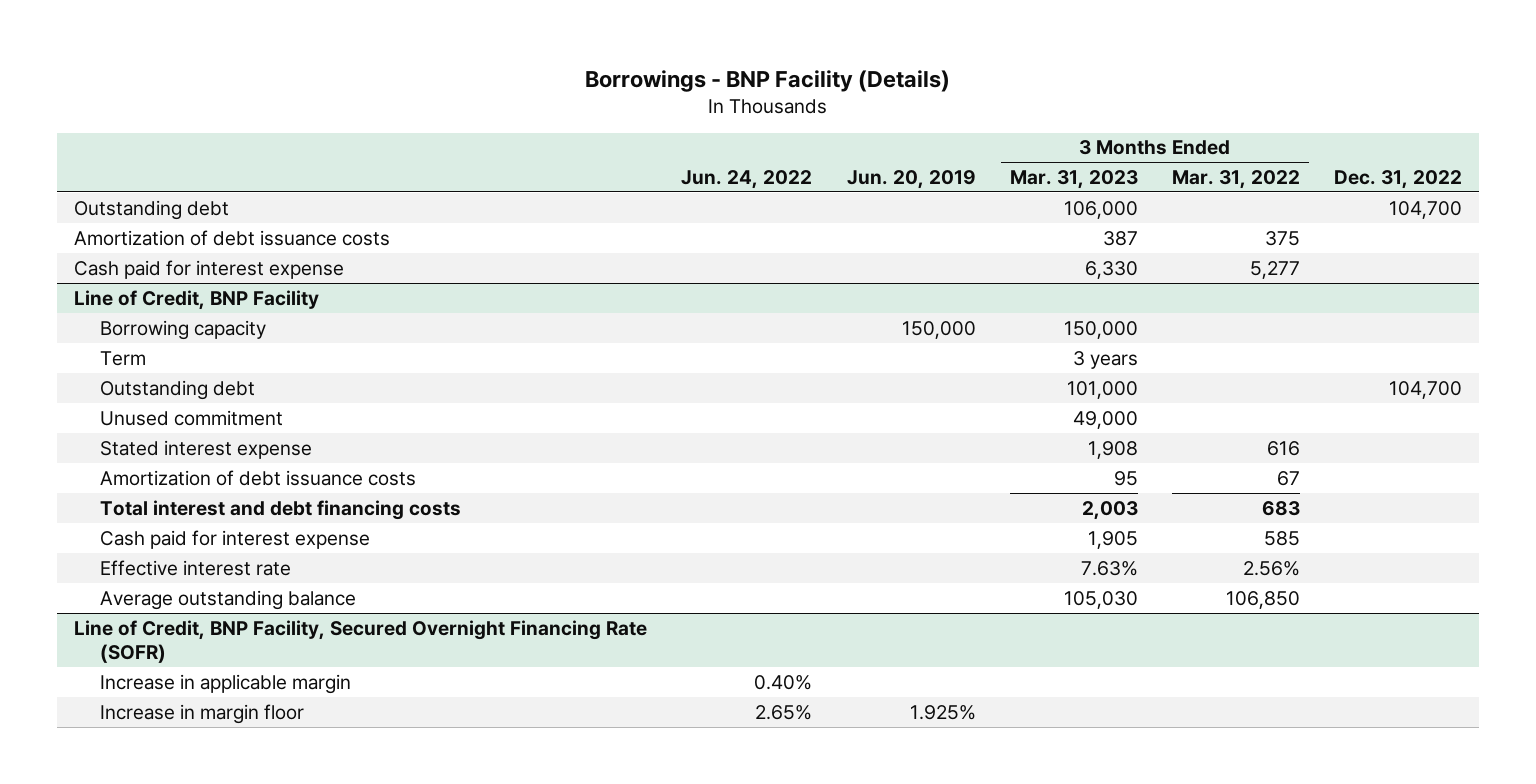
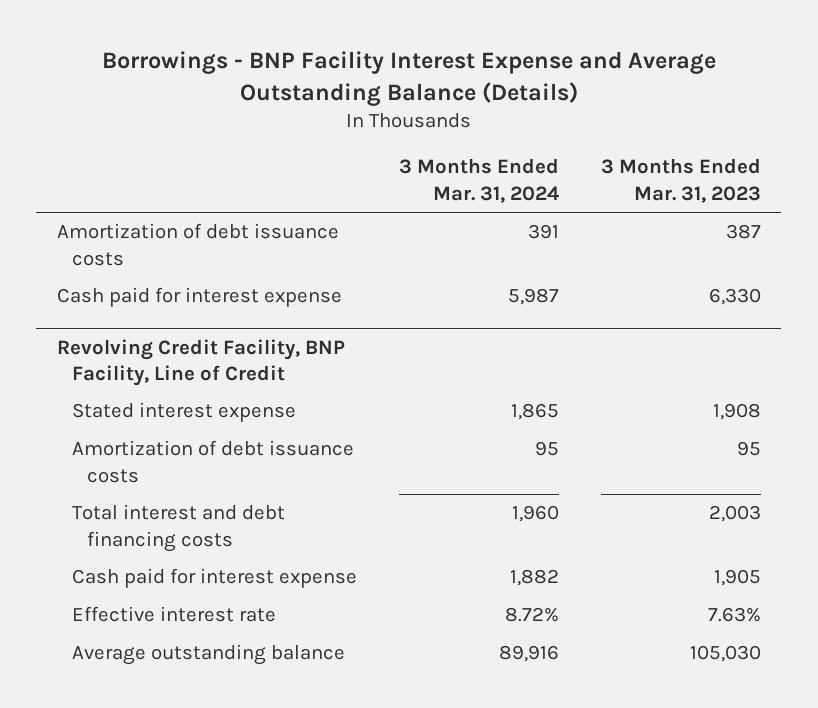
[585,69,951,92] Borrowings - BNP Facility (Details) -> [101,51,716,106] Borrowings - BNP Facility Interest Expense and Average Outstanding Balance (Details)
[681,169,813,189] Jun. 24, 2022 -> none
[846,169,976,189] Jun. 20, 2019 -> none
[1172,169,1301,189] Mar. 31, 2022 -> none
[1334,169,1463,189] Dec. 31, 2022 -> none
none -> [398,158,559,203] 3 Months Ended Mar. 31, 2024
[73,199,229,220] Outstanding debt -> none
[100,319,267,340] Borrowing capacity -> none
[100,350,147,366] Term -> none
[100,379,256,400] Outstanding debt -> none
[100,409,284,426] Unused commitment -> none
[73,289,319,310] Line of Credit, BNP Facility -> [57,338,346,387] Revolving Credit Facility, BNP Facility, Line of Credit
[73,619,647,663] Line of Credit, BNP Facility, Secured Overnight Financing Rate (SOFR) -> none
[100,673,352,694] Increase in applicable margin -> none
[100,703,305,724] Increase in margin floor -> none

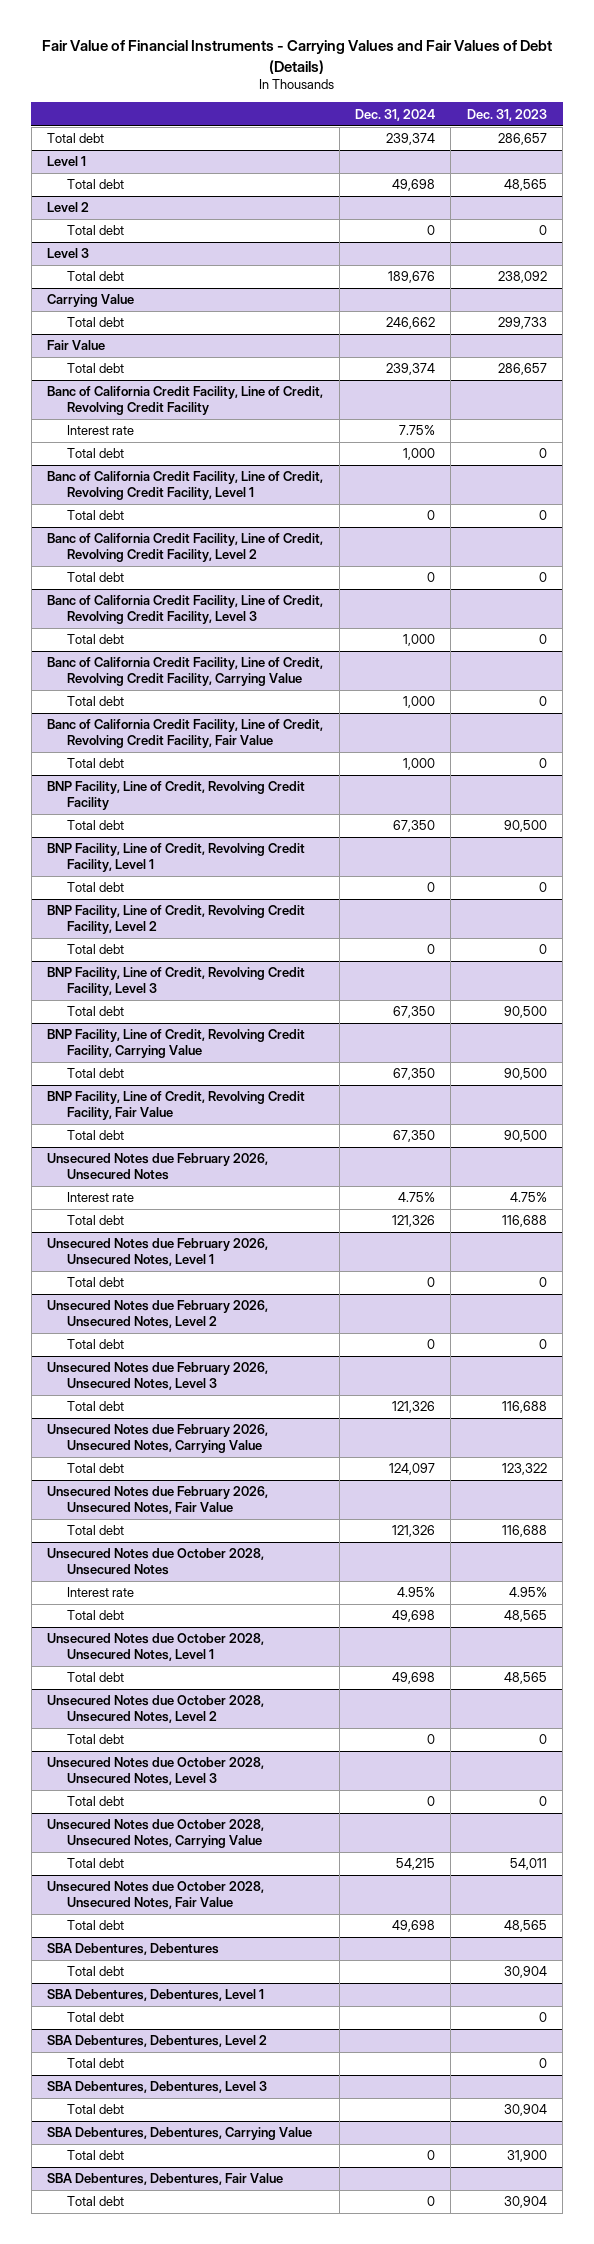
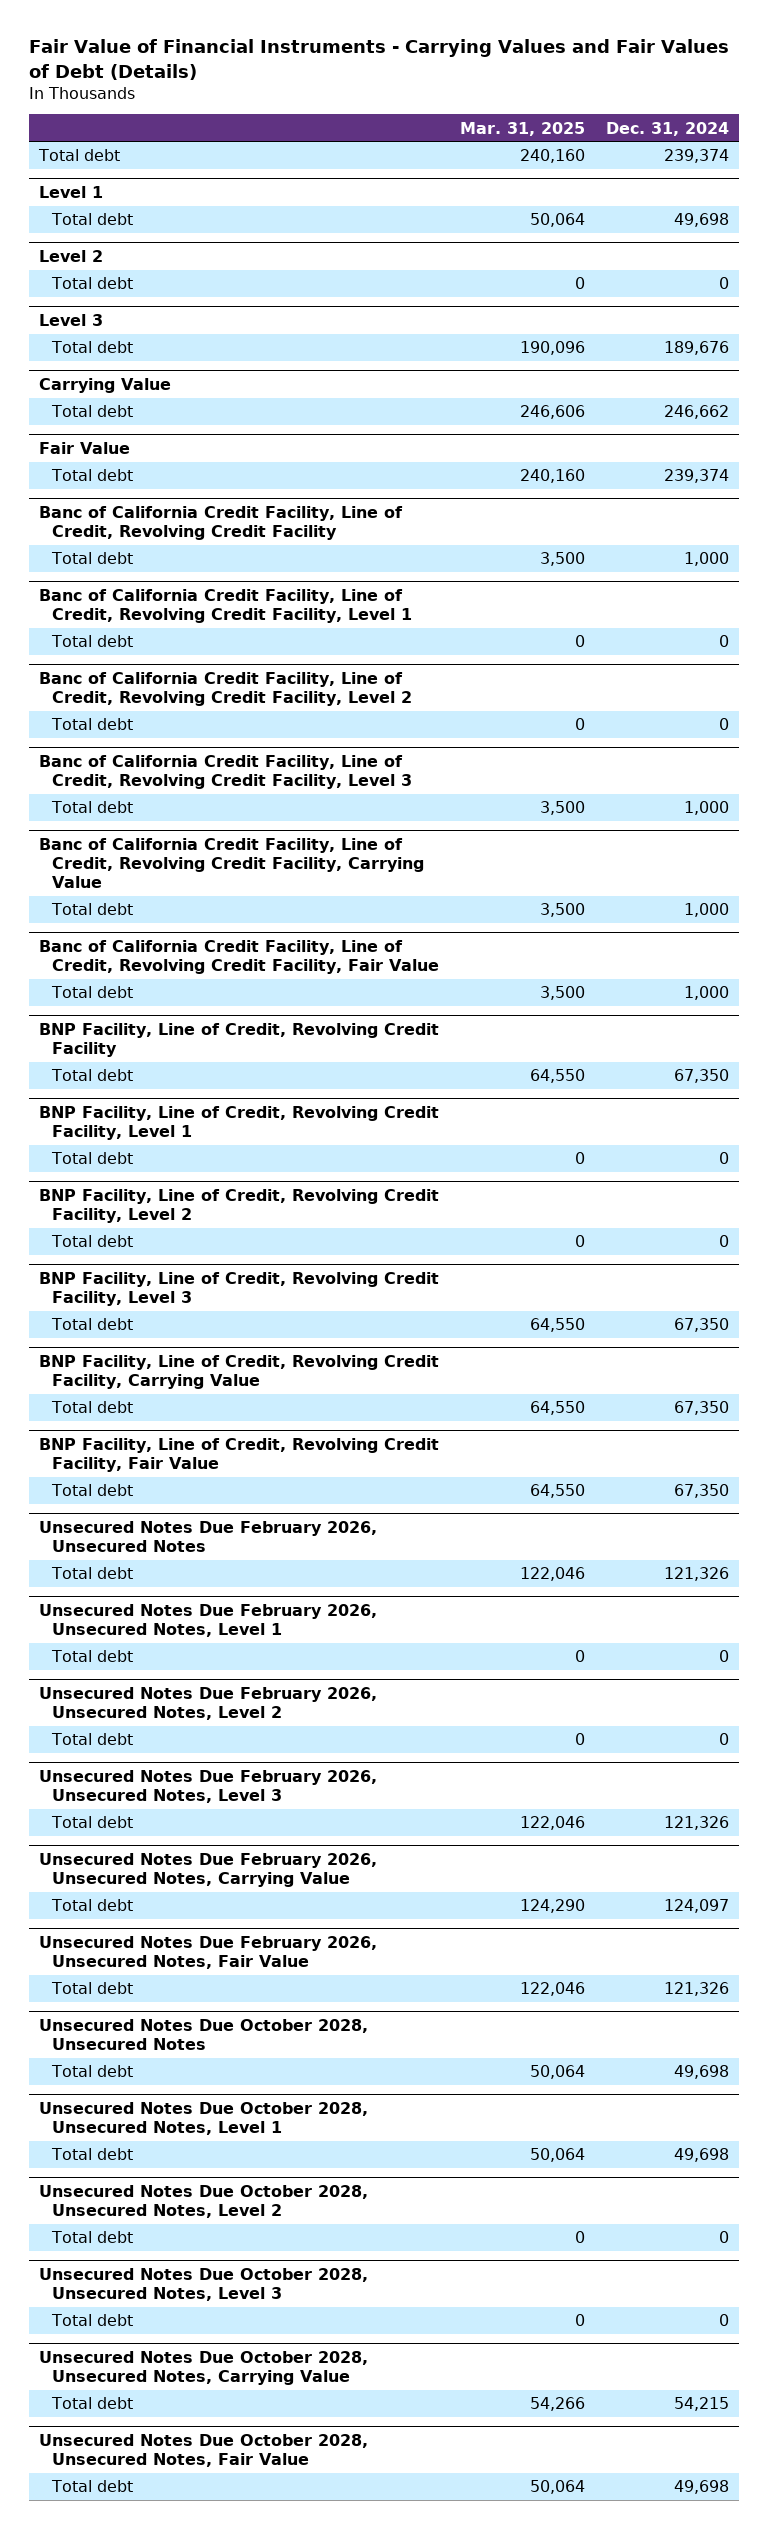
[466,108,547,121] Dec. 31, 2023 -> none
none -> [459,121,585,136] Mar. 31, 2025
[66,425,134,436] Interest rate -> none
[66,1192,134,1203] Interest rate -> none
[47,1153,269,1180] Unsecured Notes due February 2026, Unsecured Notes -> [39,1520,378,1553] Unsecured Notes Due February 2026, Unsecured Notes
[47,1238,269,1266] Unsecured Notes due February 2026, Unsecured Notes, Level 1 -> [39,1603,378,1638] Unsecured Notes Due February 2026, Unsecured Notes, Level 1
[47,1300,269,1328] Unsecured Notes due February 2026, Unsecured Notes, Level 2 -> [39,1686,378,1721] Unsecured Notes Due February 2026, Unsecured Notes, Level 2
[47,1362,269,1390] Unsecured Notes due February 2026, Unsecured Notes, Level 3 -> [39,1769,378,1804] Unsecured Notes Due February 2026, Unsecured Notes, Level 3
[47,1424,269,1453] Unsecured Notes due February 2026, Unsecured Notes, Carrying Value -> [39,1852,378,1888] Unsecured Notes Due February 2026, Unsecured Notes, Carrying Value
[47,1486,269,1514] Unsecured Notes due February 2026, Unsecured Notes, Fair Value -> [39,1935,378,1970] Unsecured Notes Due February 2026, Unsecured Notes, Fair Value
[66,1587,134,1598] Interest rate -> none
[47,1548,265,1575] Unsecured Notes due October 2028, Unsecured Notes -> [39,2018,369,2051] Unsecured Notes Due October 2028, Unsecured Notes
[47,1633,265,1661] Unsecured Notes due October 2028, Unsecured Notes, Level 1 -> [39,2101,369,2136] Unsecured Notes Due October 2028, Unsecured Notes, Level 1
[47,1695,265,1723] Unsecured Notes due October 2028, Unsecured Notes, Level 2 -> [39,2184,369,2219] Unsecured Notes Due October 2028, Unsecured Notes, Level 2
[47,1757,265,1785] Unsecured Notes due October 2028, Unsecured Notes, Level 3 -> [39,2267,369,2302] Unsecured Notes Due October 2028, Unsecured Notes, Level 3
[47,1819,265,1848] Unsecured Notes due October 2028, Unsecured Notes, Carrying Value -> [39,2350,369,2386] Unsecured Notes Due October 2028, Unsecured Notes, Carrying Value
[47,1881,265,1909] Unsecured Notes due October 2028, Unsecured Notes, Fair Value -> [39,2433,369,2468] Unsecured Notes Due October 2028, Unsecured Notes, Fair Value
[47,1943,220,1956] SBA Debentures, Debentures -> none
[66,1966,124,1977] Total debt -> none
[47,1989,265,2002] SBA Debentures, Debentures, Level 1 -> none
[66,2012,124,2023] Total debt -> none
[47,2035,268,2048] SBA Debentures, Debentures, Level 2 -> none
[66,2058,124,2069] Total debt -> none
[47,2081,268,2094] SBA Debentures, Debentures, Level 3 -> none
[66,2104,124,2115] Total debt -> none
[47,2127,313,2141] SBA Debentures, Debentures, Carrying Value -> none
[66,2150,124,2161] Total debt -> none
[47,2173,284,2186] SBA Debentures, Debentures, Fair Value -> none
[66,2196,124,2207] Total debt -> none

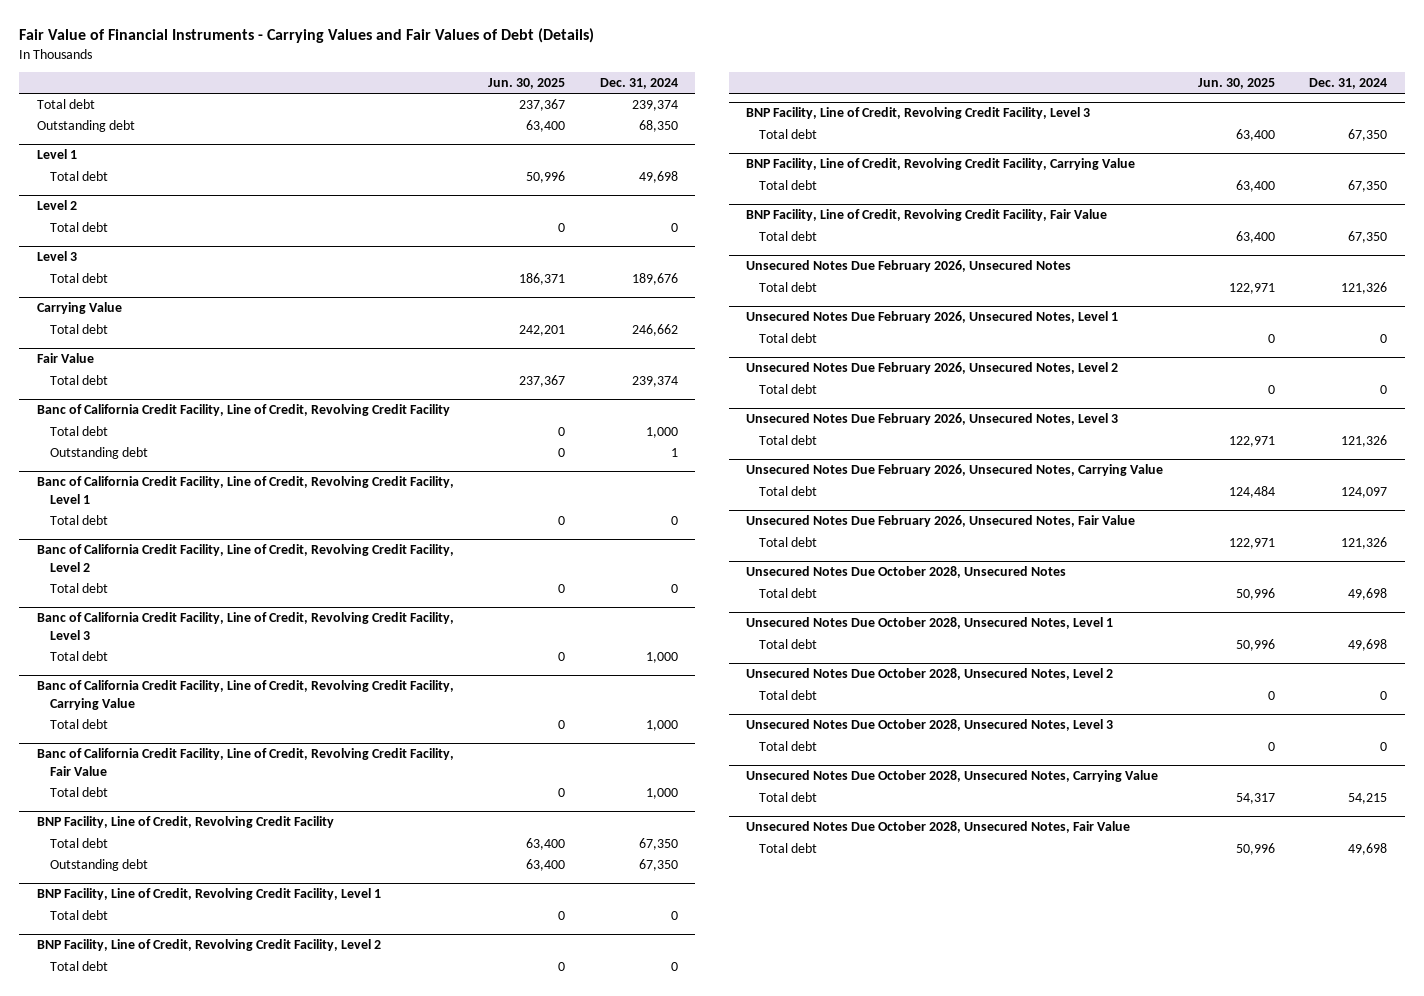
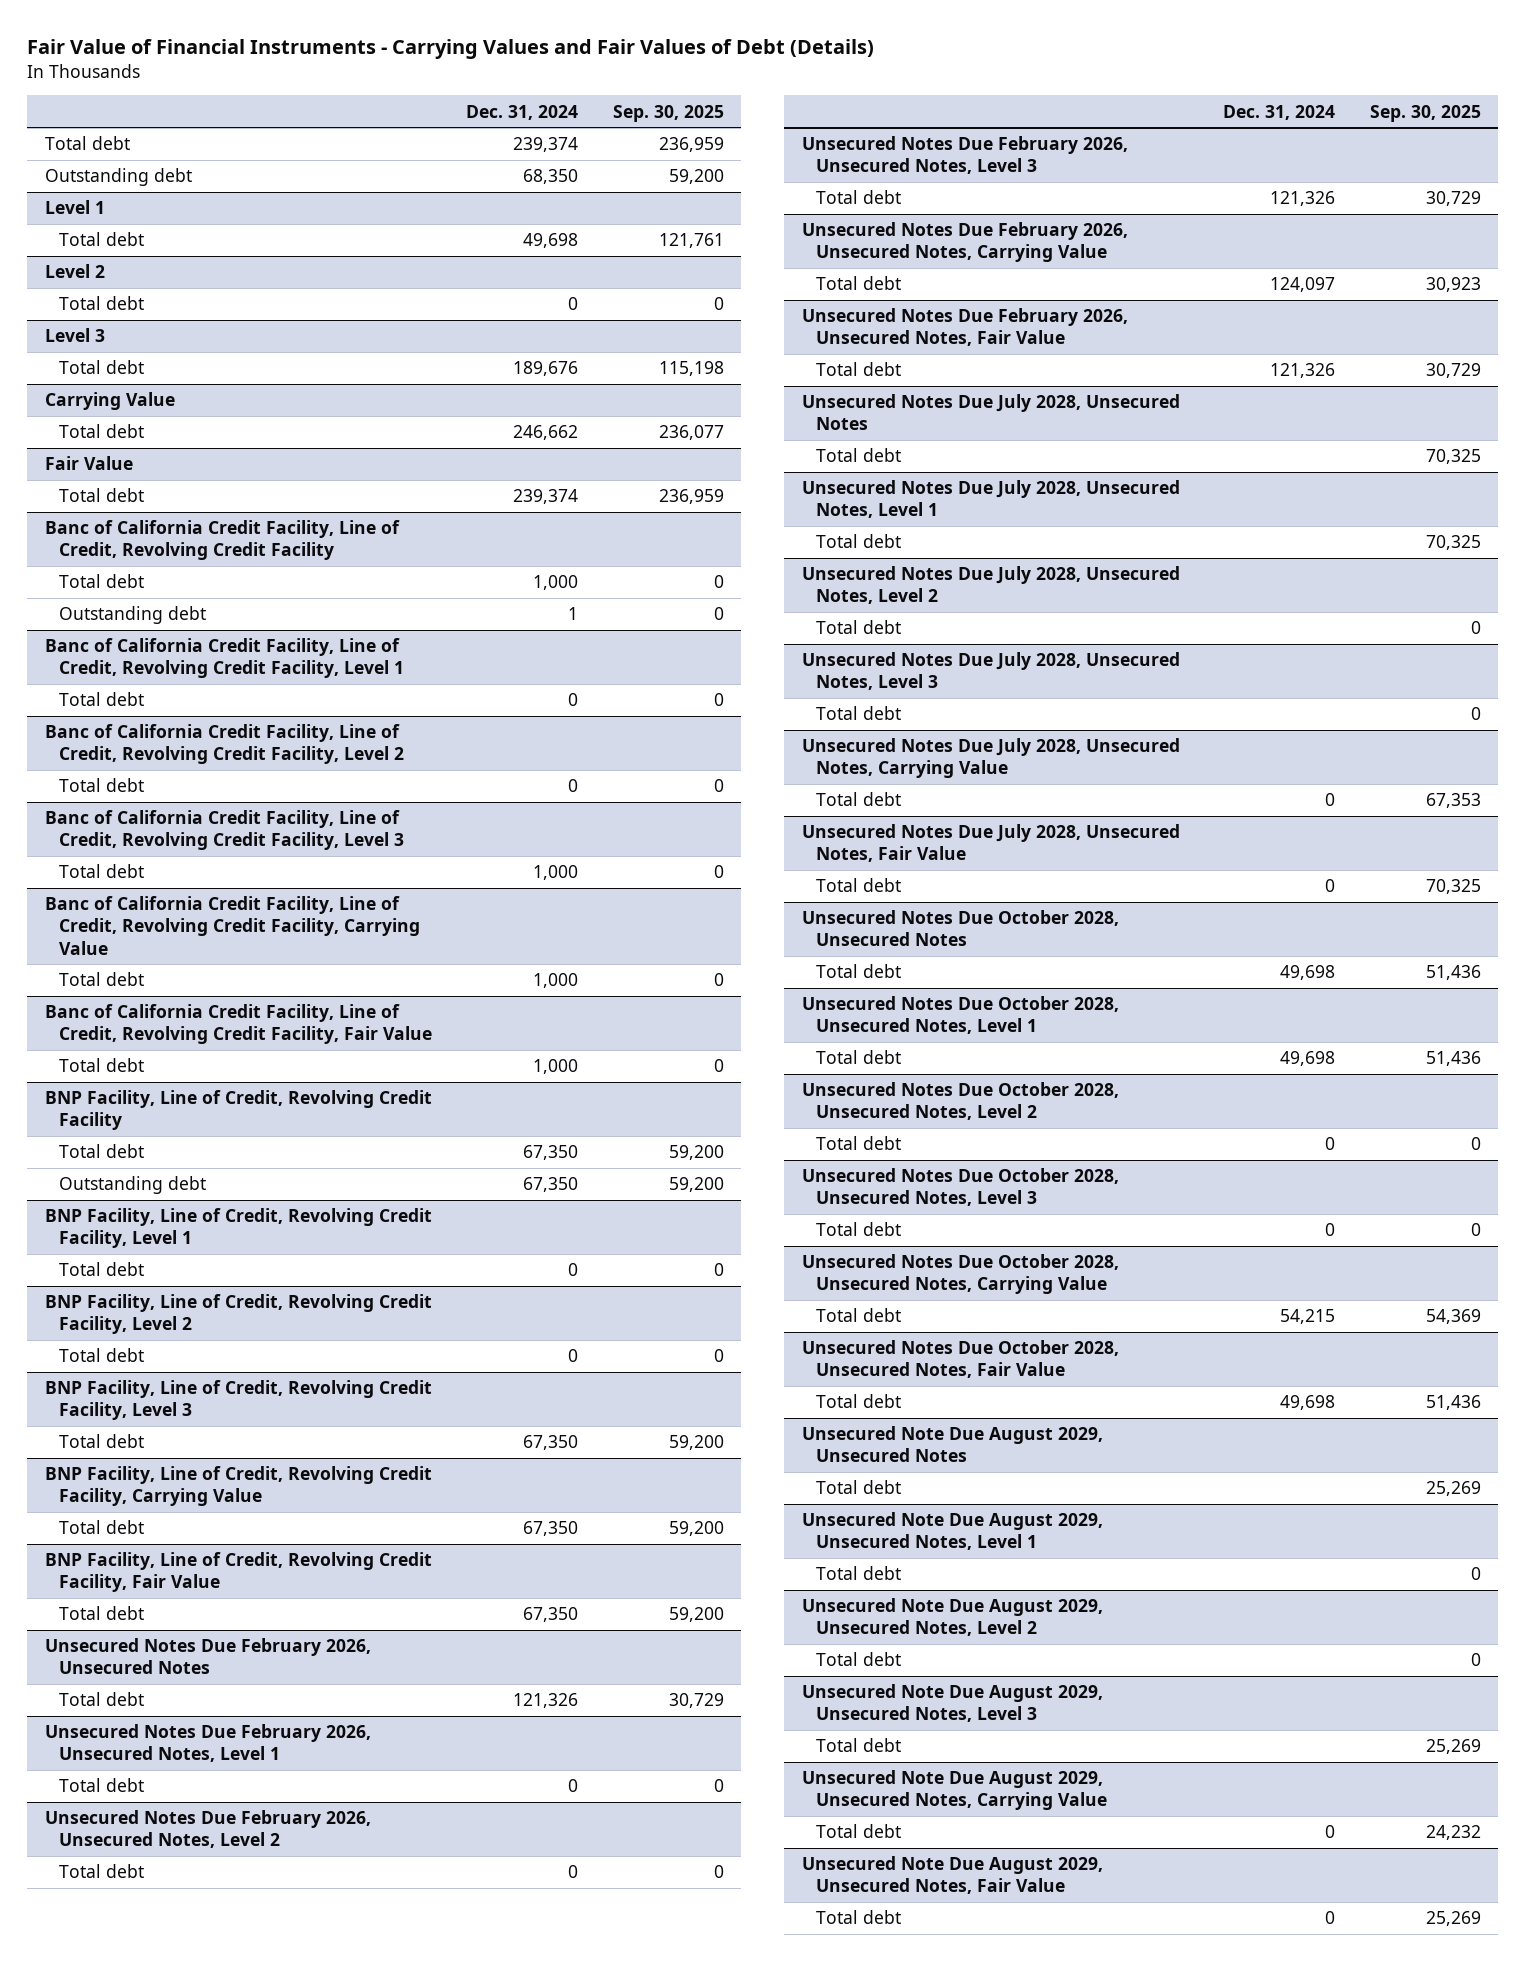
[488,77,566,89] Jun. 30, 2025 -> none
none -> [612,104,724,122] Sep. 30, 2025
none -> [801,394,1180,431] Unsecured Notes Due July 2028, Unsecured Notes
none -> [815,448,901,463] Total debt
none -> [801,480,1180,519] Unsecured Notes Due July 2028, Unsecured Notes, Level 1
none -> [815,534,901,549] Total debt
none -> [801,566,1180,605] Unsecured Notes Due July 2028, Unsecured Notes, Level 2
none -> [815,620,901,635] Total debt
none -> [801,652,1180,691] Unsecured Notes Due July 2028, Unsecured Notes, Level 3
none -> [815,706,901,721] Total debt
none -> [801,738,1180,779] Unsecured Notes Due July 2028, Unsecured Notes, Carrying Value
none -> [815,792,901,807] Total debt
none -> [801,824,1180,863] Unsecured Notes Due July 2028, Unsecured Notes, Fair Value
none -> [815,878,901,893] Total debt
none -> [801,1426,1103,1463] Unsecured Note Due August 2029, Unsecured Notes
none -> [815,1480,901,1495] Total debt
none -> [801,1512,1103,1551] Unsecured Note Due August 2029, Unsecured Notes, Level 1
none -> [815,1566,901,1581] Total debt
none -> [801,1598,1103,1637] Unsecured Note Due August 2029, Unsecured Notes, Level 2
none -> [815,1652,901,1667] Total debt
none -> [801,1684,1103,1723] Unsecured Note Due August 2029, Unsecured Notes, Level 3
none -> [815,1738,901,1753] Total debt
none -> [801,1770,1107,1811] Unsecured Note Due August 2029, Unsecured Notes, Carrying Value
none -> [815,1824,901,1839] Total debt
none -> [801,1856,1103,1895] Unsecured Note Due August 2029, Unsecured Notes, Fair Value
none -> [815,1910,901,1925] Total debt

